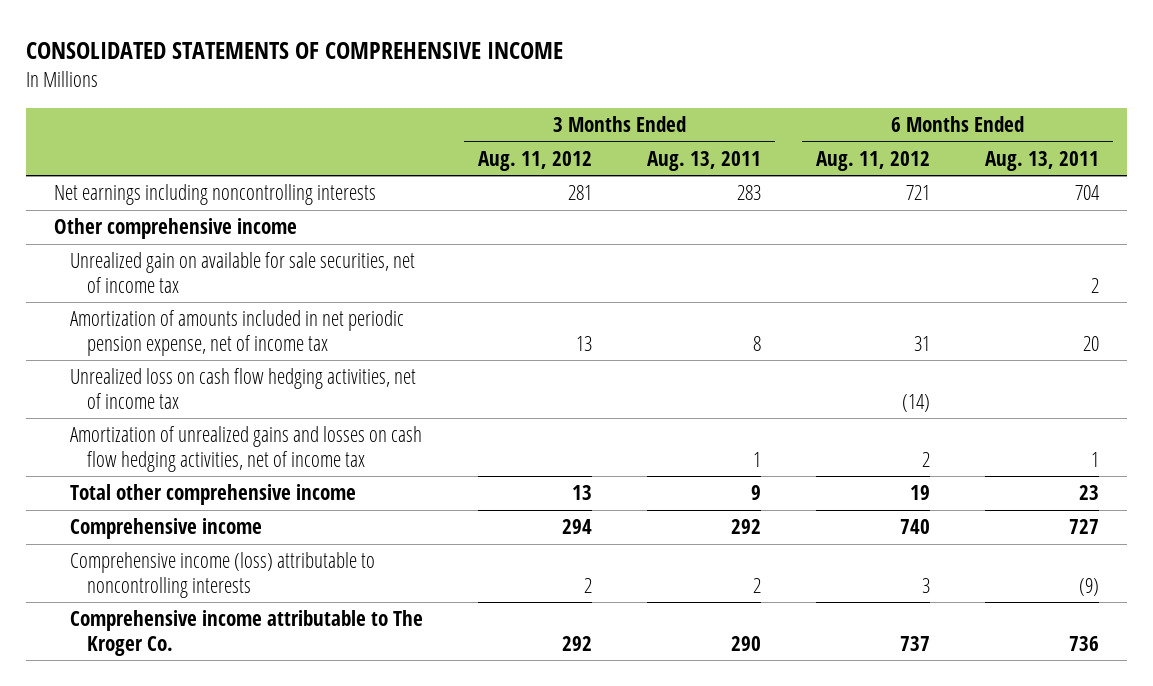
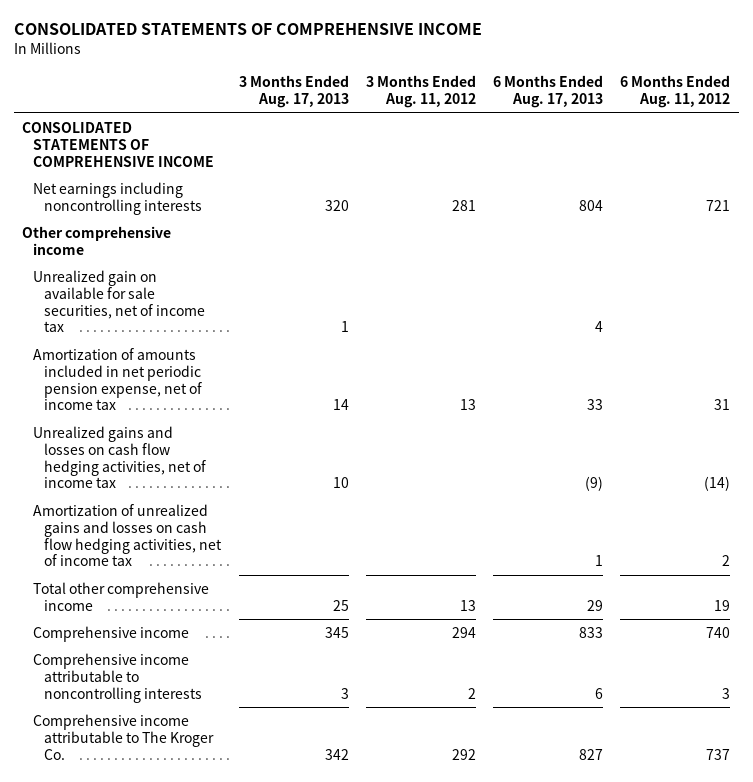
[647,150,762,171] Aug. 13, 2011 -> none
[985,150,1100,171] Aug. 13, 2011 -> none
none -> [238,75,349,109] 3 Months Ended Aug. 17, 2013
none -> [493,75,604,109] 6 Months Ended Aug. 17, 2013
none -> [22,121,215,167] CONSOLIDATED STATEMENTS OF COMPREHENSIVE INCOME
[70,368,417,409] Unrealized loss on cash flow hedging activities, net of income tax -> [33,425,207,489] Unrealized gains and losses on cash flow hedging activities, net of income tax
[70,552,376,598] Comprehensive income (loss) attributable to noncontrolling interests -> [33,652,203,703] Comprehensive income attributable to noncontrolling interests

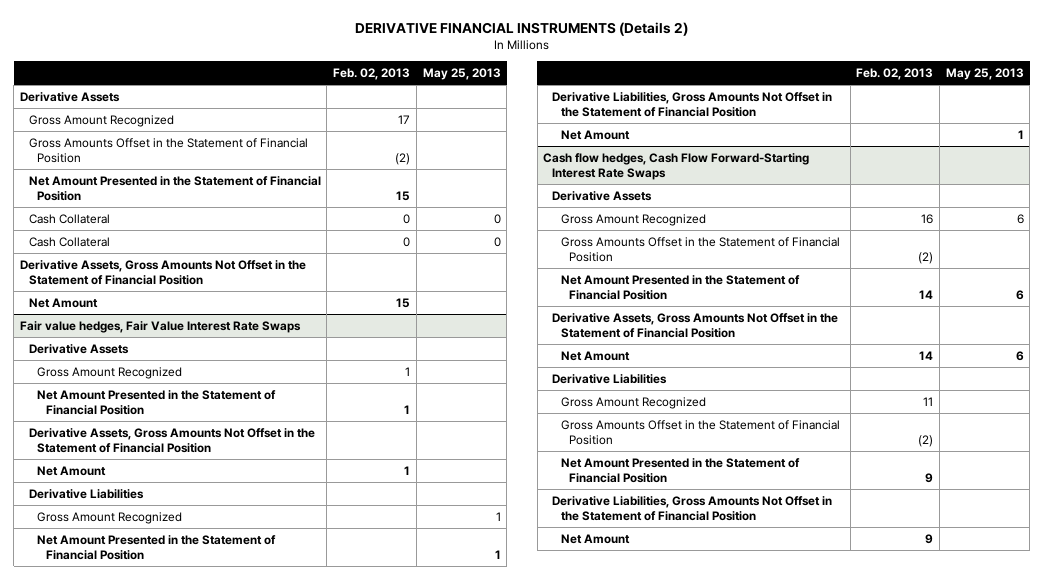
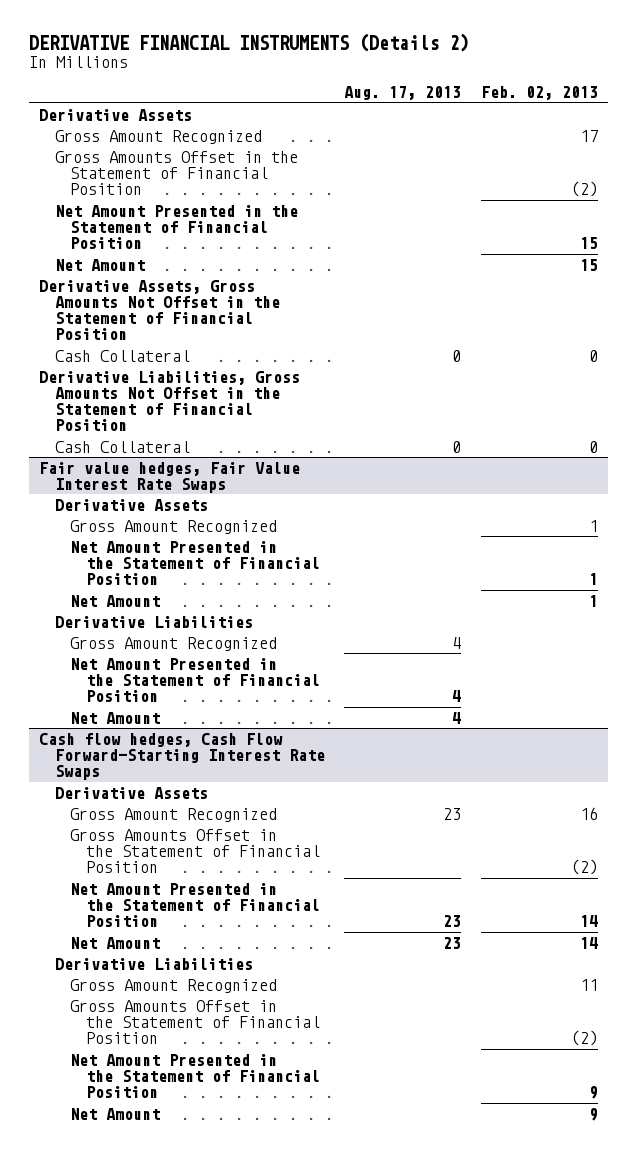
[422,68,501,81] May 25, 2013 -> none
none -> [344,86,462,101] Aug. 17, 2013
[28,298,98,309] Net Amount -> [54,258,145,271] Net Amount
[20,260,307,285] Derivative Assets, Gross Amounts Not Offset in the Statement of Financial Position -> [38,279,280,341] Derivative Assets, Gross Amounts Not Offset in the Statement of Financial Position
none -> [38,370,300,432] Derivative Liabilities, Gross Amounts Not Offset in the Statement of Financial Position
[28,428,315,453] Derivative Assets, Gross Amounts Not Offset in the Statement of Financial Position -> none
[551,92,832,117] Derivative Liabilities, Gross Amounts Not Offset in the Statement of Financial Position -> none
[551,313,838,338] Derivative Assets, Gross Amounts Not Offset in the Statement of Financial Position -> none
[551,496,832,521] Derivative Liabilities, Gross Amounts Not Offset in the Statement of Financial Position -> none

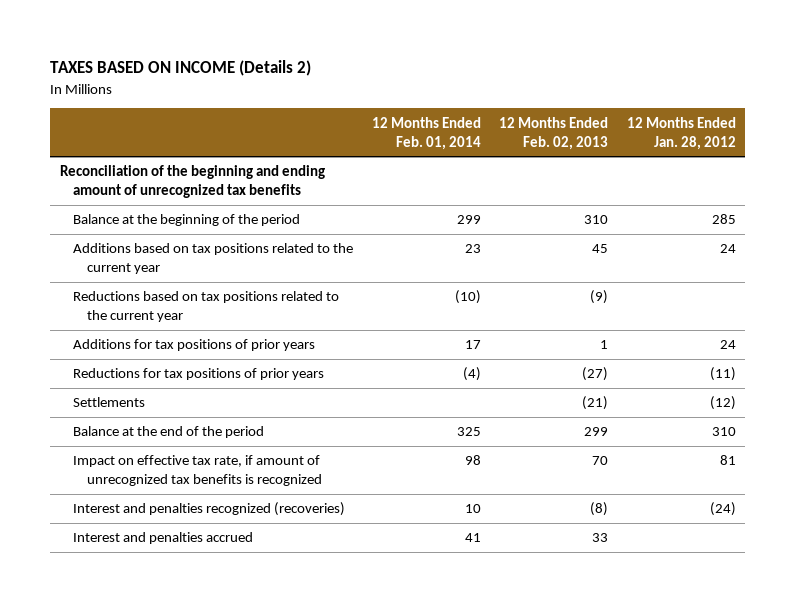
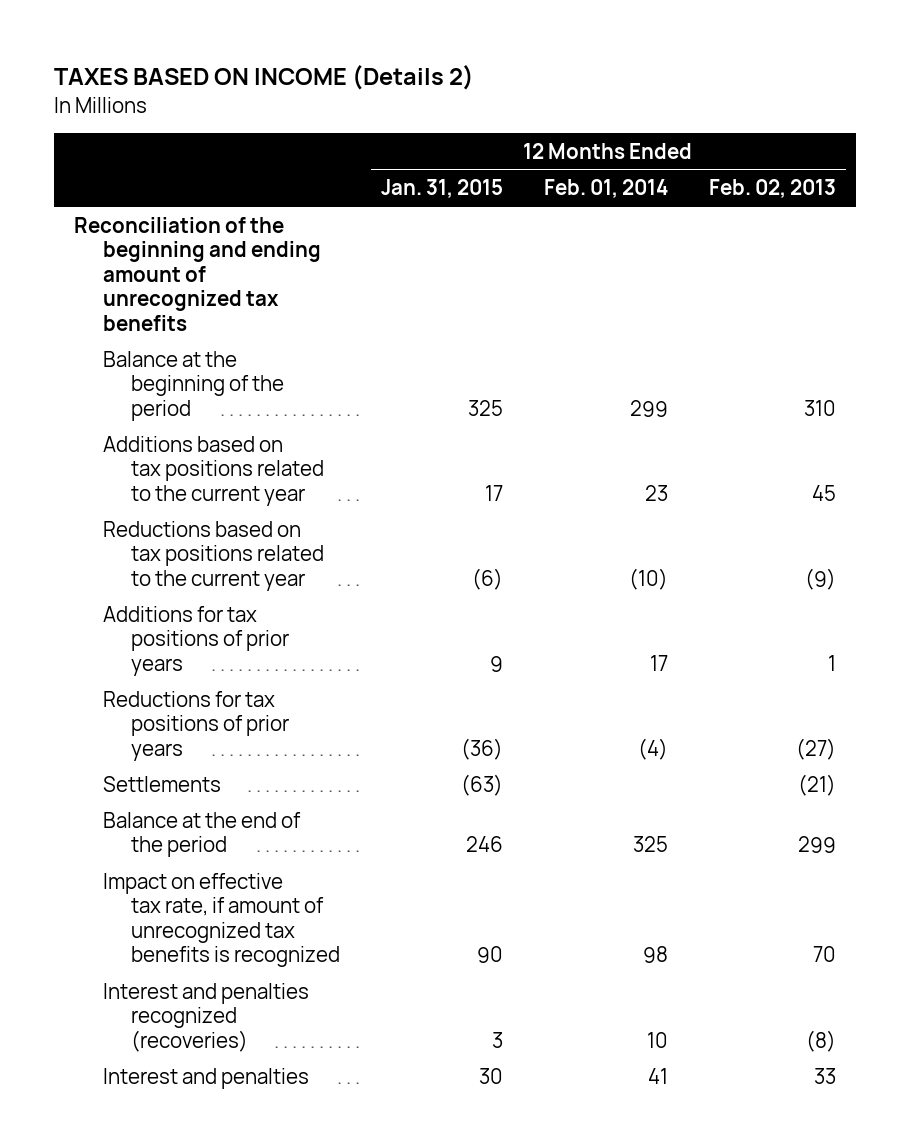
[626,116,736,150] 12 Months Ended Jan. 28, 2012 -> none
none -> [380,179,503,199] Jan. 31, 2015
[73,532,254,545] Interest and penalties accrued -> [102,1067,309,1089] Interest and penalties

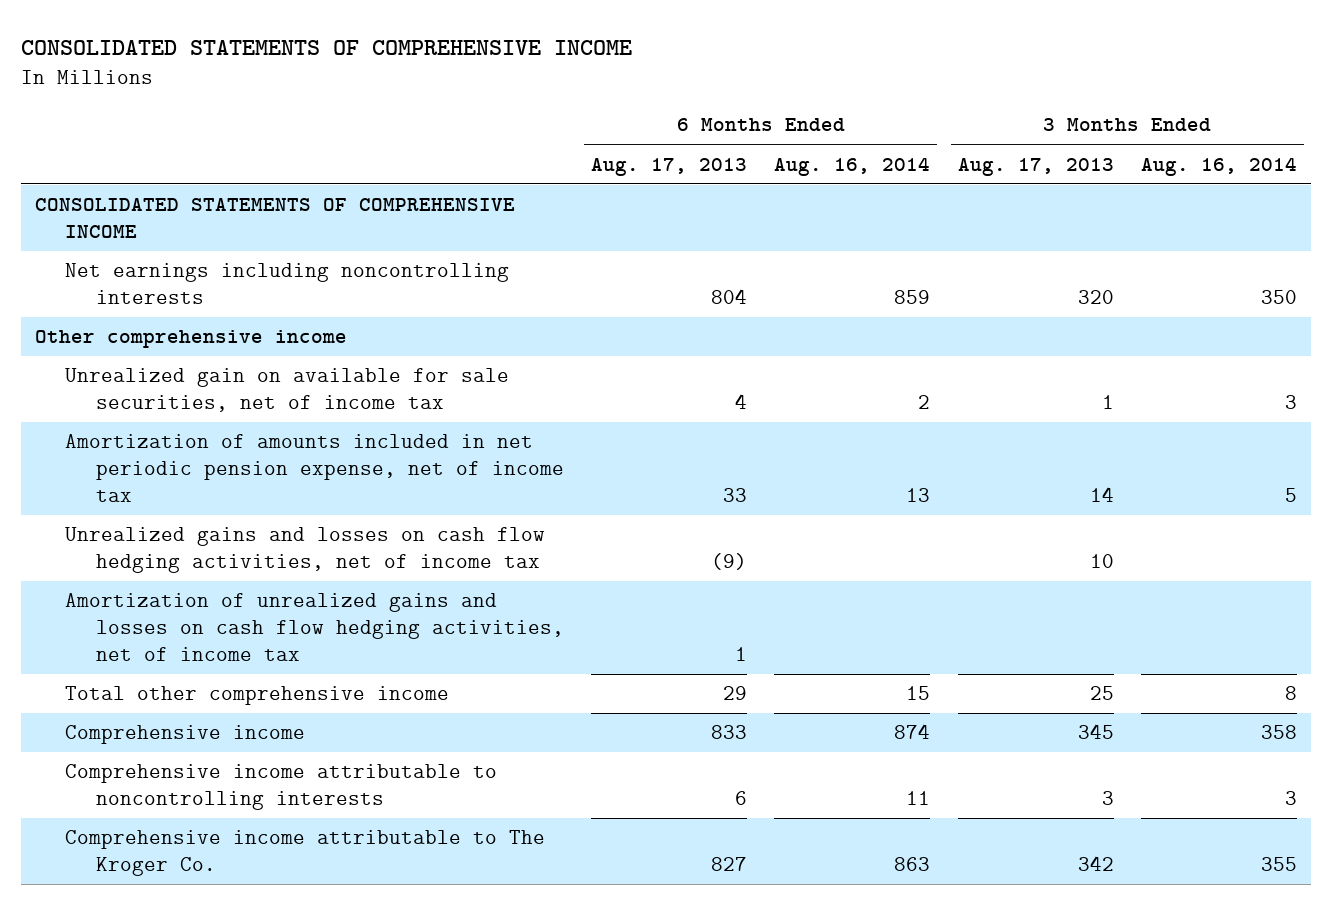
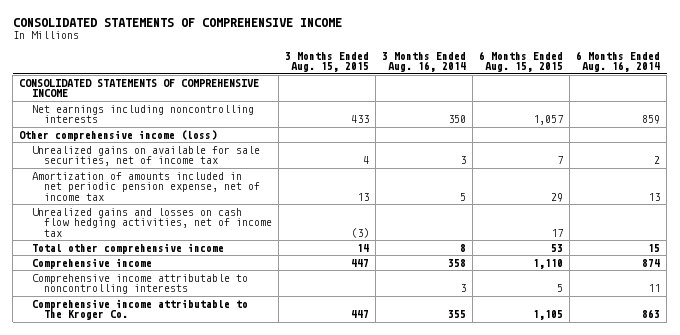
[590,157,747,176] Aug. 17, 2013 -> none
[957,157,1114,176] Aug. 17, 2013 -> none
none -> [285,51,370,73] 3 Months Ended Aug. 15, 2015
none -> [479,50,564,73] 6 Months Ended Aug. 15, 2015
[35,330,348,349] Other comprehensive income -> [19,129,218,141] Other comprehensive income (loss)
[65,368,510,413] Unrealized gain on available for sale securities, net of income tax -> [31,145,260,167] Unrealized gains on available for sale securities, net of income tax
[65,593,564,661] Amortization of unrealized gains and losses on cash flow hedging activities, net of income tax -> none

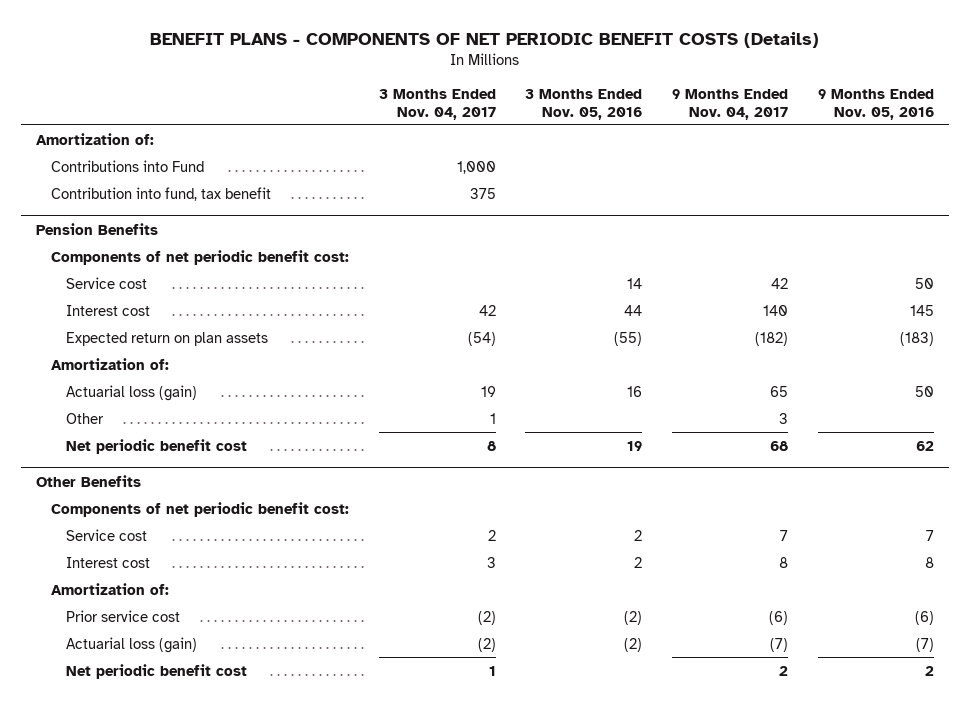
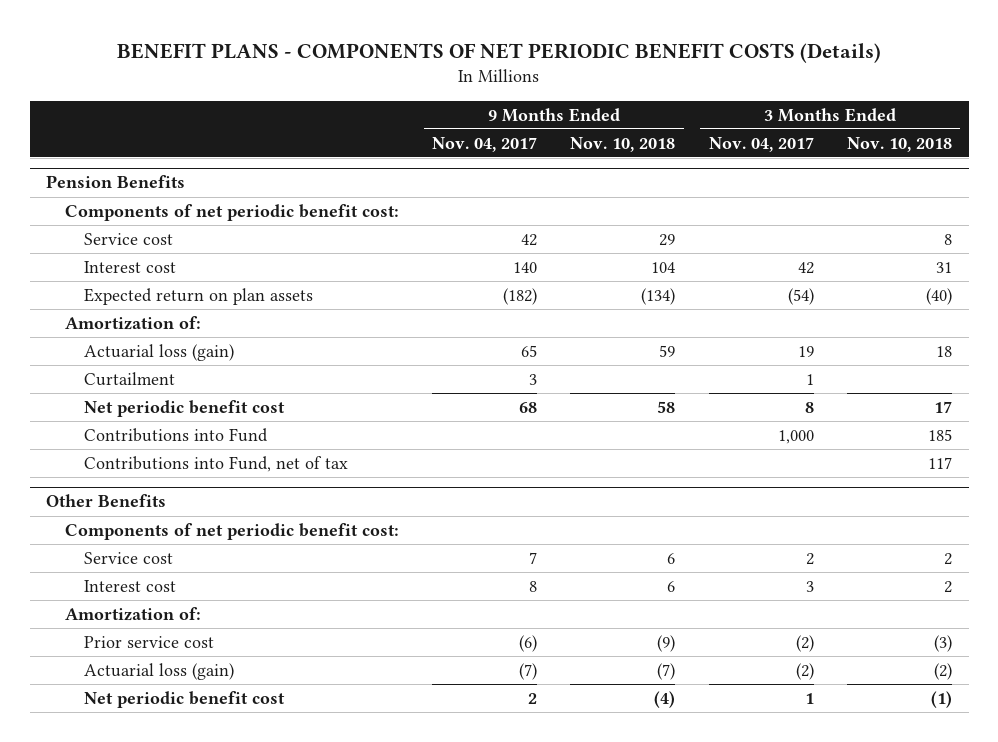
[525,88,643,120] 3 Months Ended Nov. 05, 2016 -> none
[817,88,934,120] 9 Months Ended Nov. 05, 2016 -> none
none -> [570,136,676,152] Nov. 10, 2018
none -> [847,136,953,152] Nov. 10, 2018
[35,132,154,145] Amortization of: -> none
[50,159,204,172] Contributions into Fund -> none
[50,186,271,201] Contribution into fund, tax benefit -> none
[65,412,104,424] Other -> none
none -> [83,371,175,386] Curtailment
none -> [83,427,268,442] Contributions into Fund
none -> [83,455,348,472] Contributions into Fund, net of tax

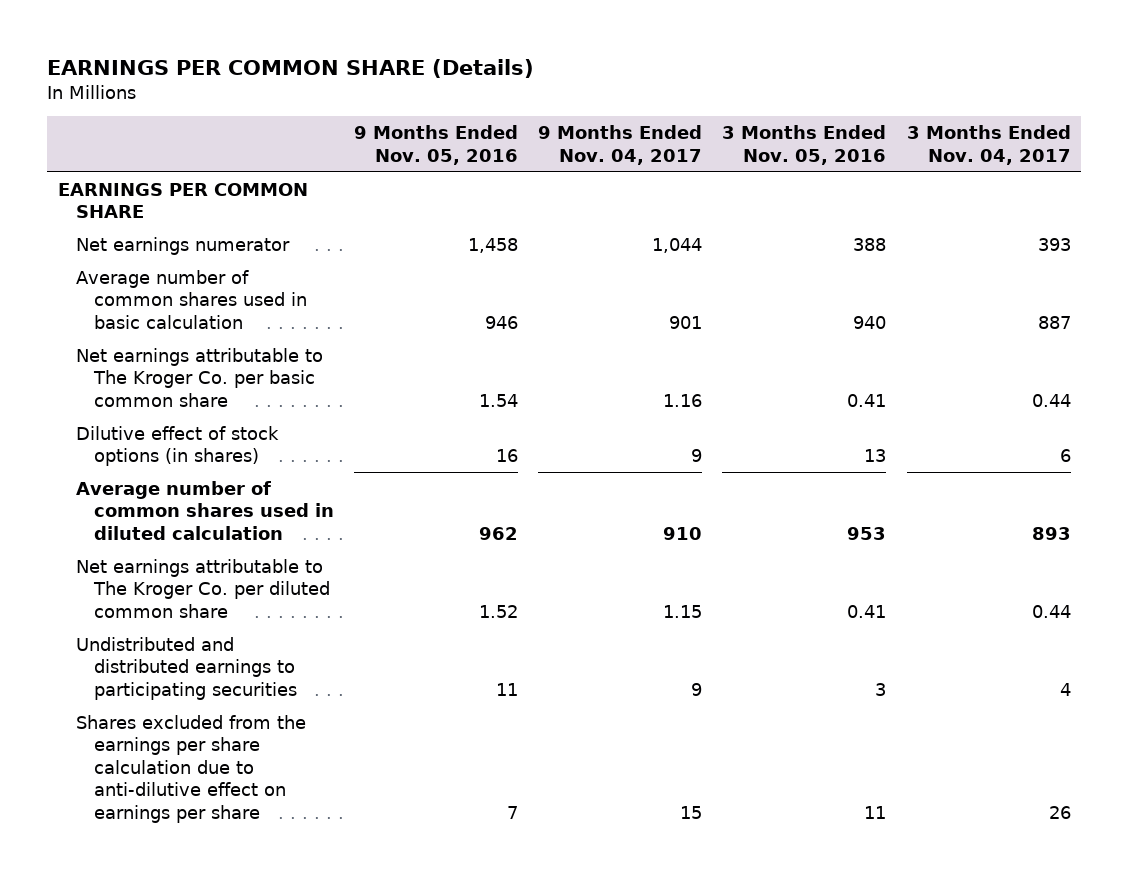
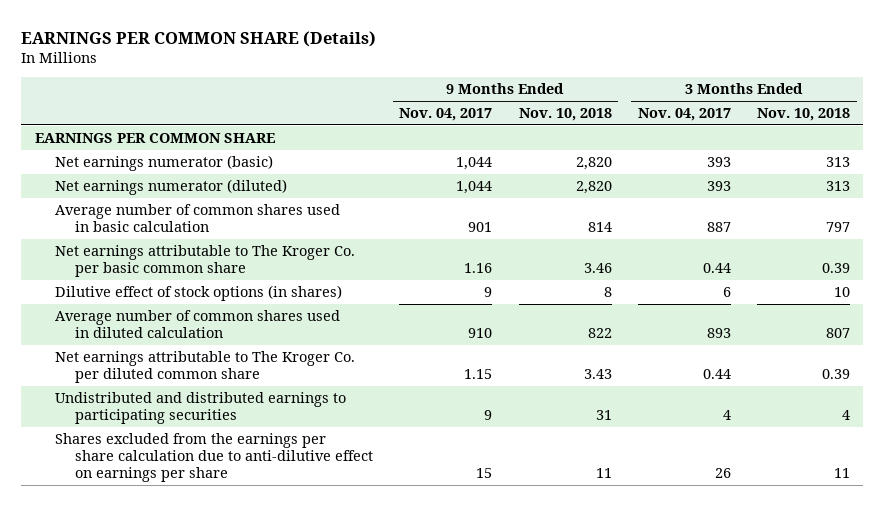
[353,125,518,165] 9 Months Ended Nov. 05, 2016 -> none
[722,125,887,165] 3 Months Ended Nov. 05, 2016 -> none
none -> [518,108,612,122] Nov. 10, 2018
none -> [757,108,851,122] Nov. 10, 2018
[75,236,290,255] Net earnings numerator -> [54,155,273,172] Net earnings numerator (basic)
none -> [54,179,287,196] Net earnings numerator (diluted)

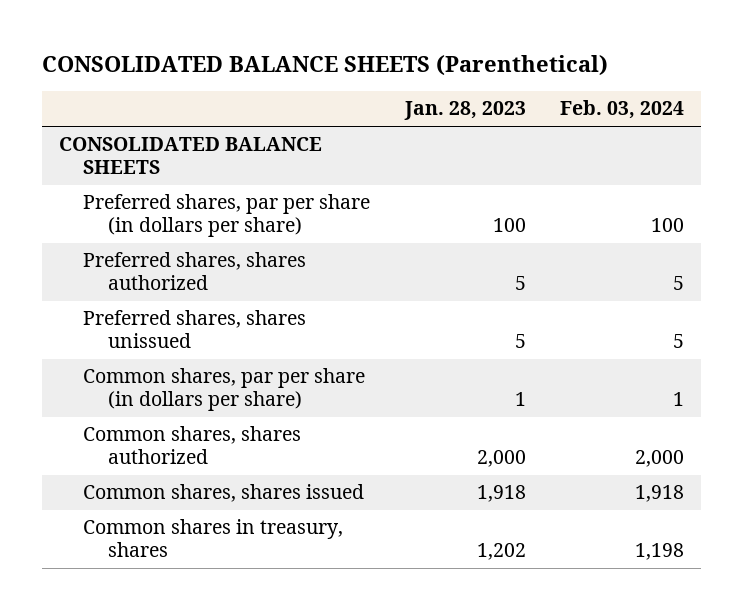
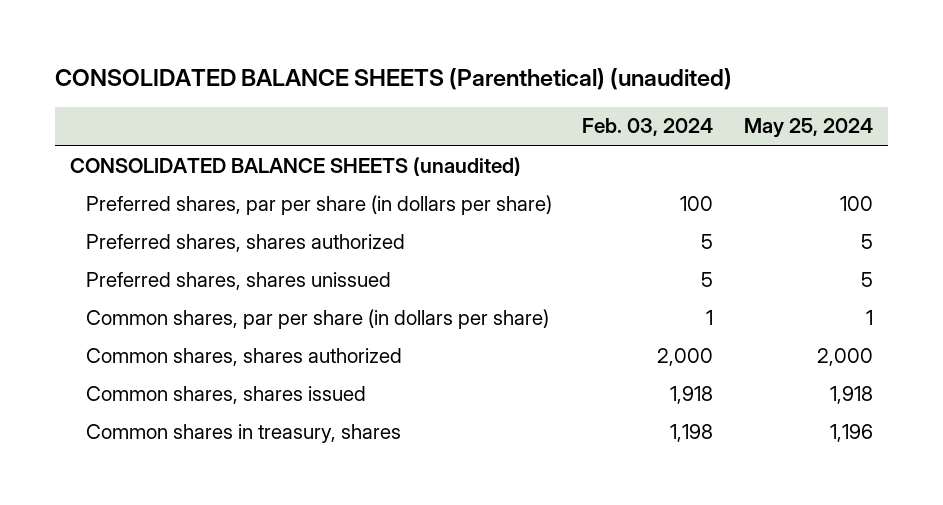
[41,54,608,76] CONSOLIDATED BALANCE SHEETS (Parenthetical) -> [54,68,732,91] CONSOLIDATED BALANCE SHEETS (Parenthetical) (unaudited)
[403,101,526,121] Jan. 28, 2023 -> none
none -> [743,118,873,139] May 25, 2024
[58,137,322,174] CONSOLIDATED BALANCE SHEETS -> [69,156,521,176] CONSOLIDATED BALANCE SHEETS (unaudited)

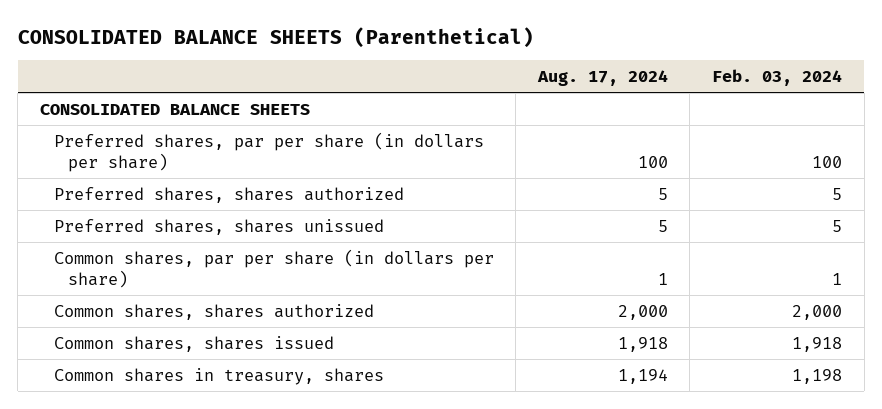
[54,68,732,91] CONSOLIDATED BALANCE SHEETS (Parenthetical) (unaudited) -> [17,26,534,48] CONSOLIDATED BALANCE SHEETS (Parenthetical)
[743,118,873,139] May 25, 2024 -> none
none -> [536,70,668,87] Aug. 17, 2024
[69,156,521,176] CONSOLIDATED BALANCE SHEETS (unaudited) -> [39,103,310,115] CONSOLIDATED BALANCE SHEETS

